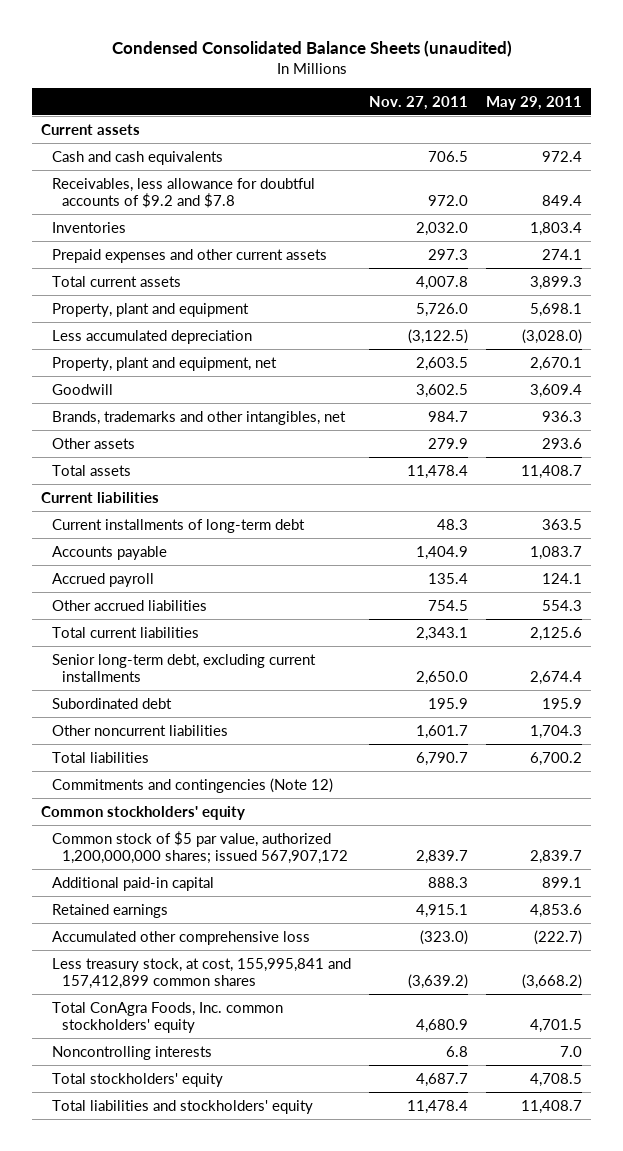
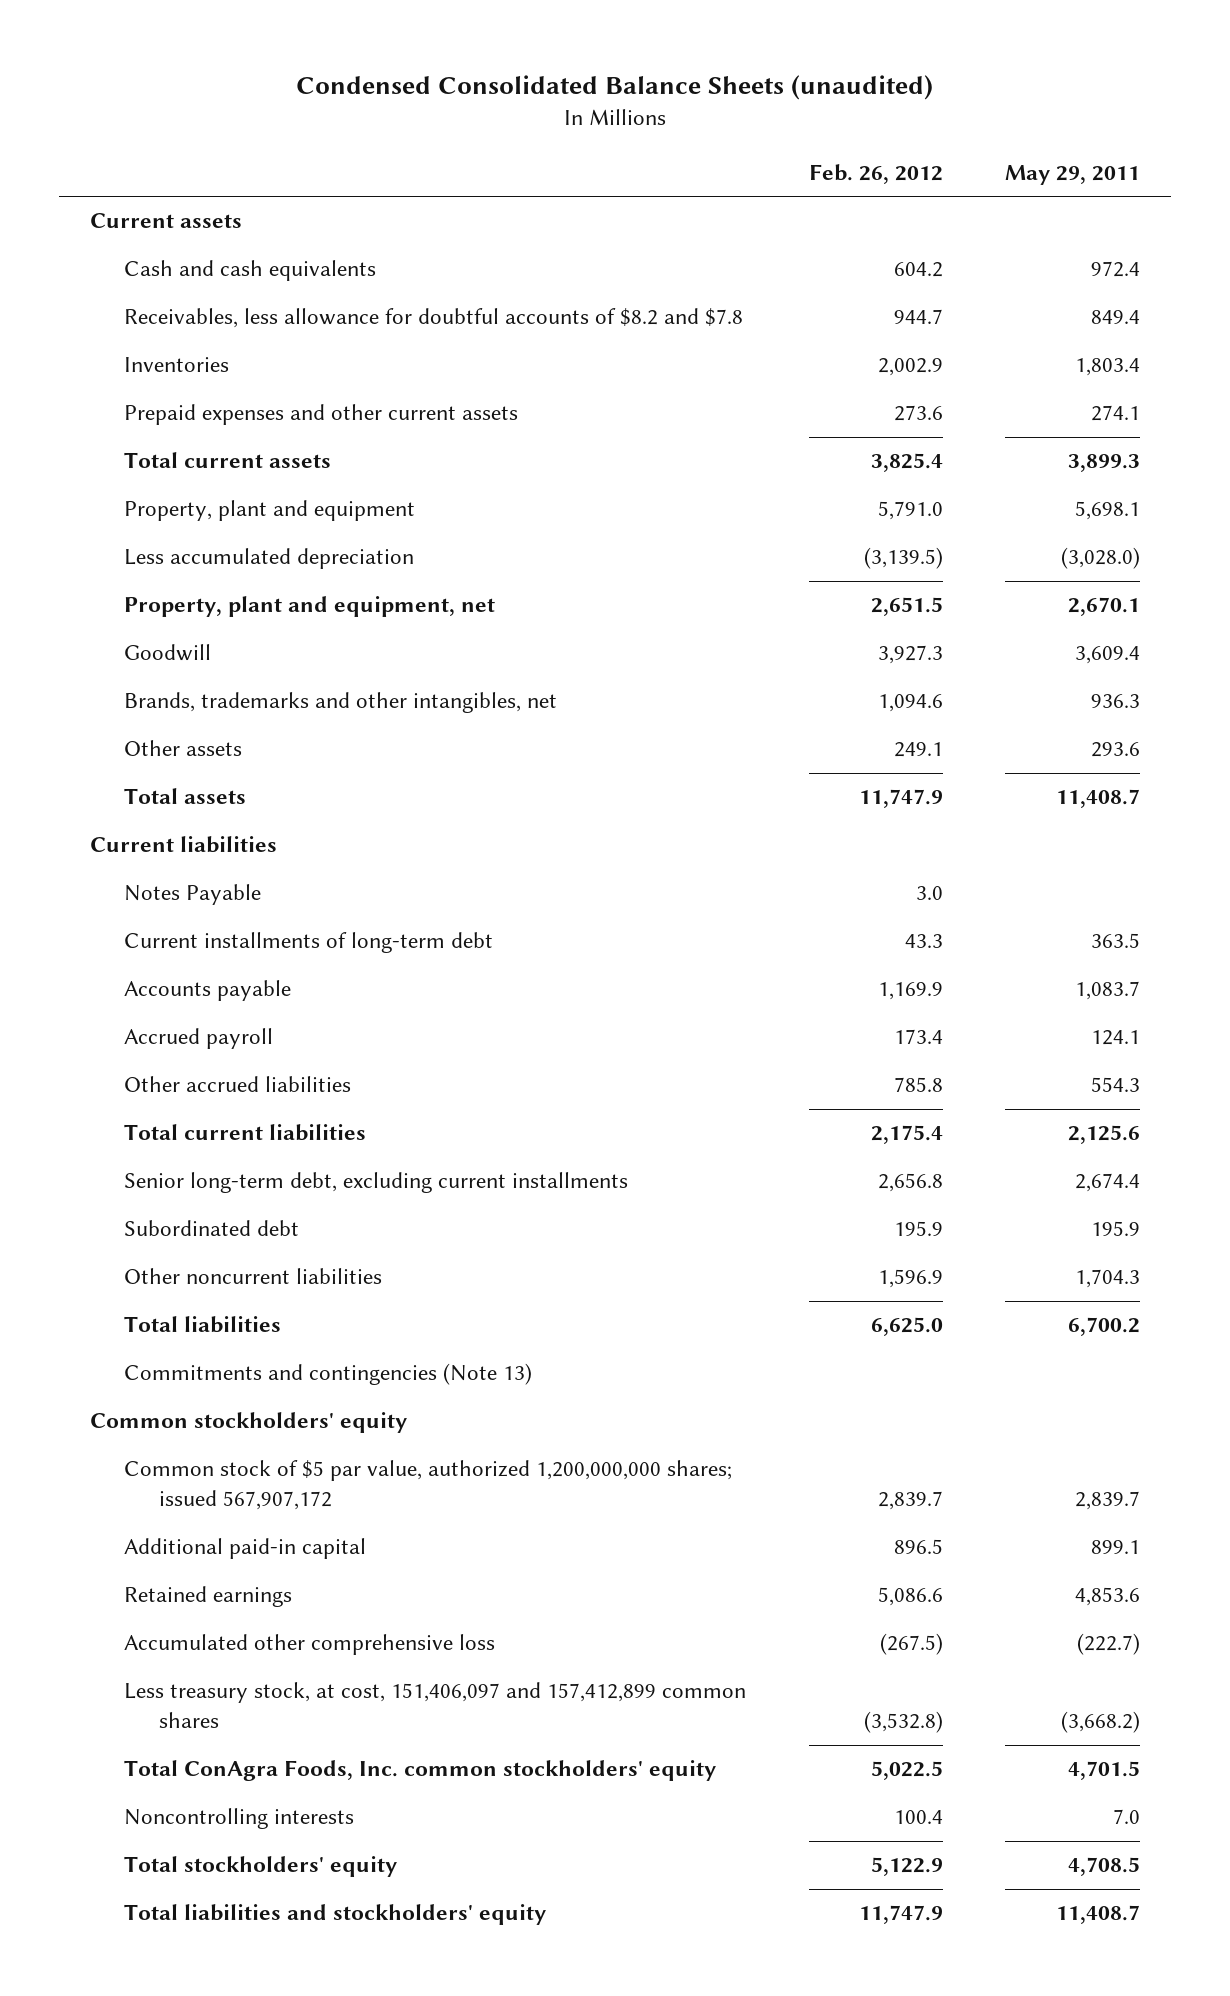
[368,95,468,110] Nov. 27, 2011 -> none
none -> [808,163,943,184] Feb. 26, 2012
[51,177,315,208] Receivables, less allowance for doubtful accounts of $9.2 and $7.8 -> [124,308,744,329] Receivables, less allowance for doubtful accounts of $8.2 and $7.8
none -> [124,884,262,906] Notes Payable
[51,777,333,793] Commitments and contingencies (Note 12) -> [124,1363,533,1386] Commitments and contingencies (Note 13)
[51,957,351,989] Less treasury stock, at cost, 155,995,841 and 157,412,899 common shares -> [124,1682,747,1729] Less treasury stock, at cost, 151,406,097 and 157,412,899 common shares

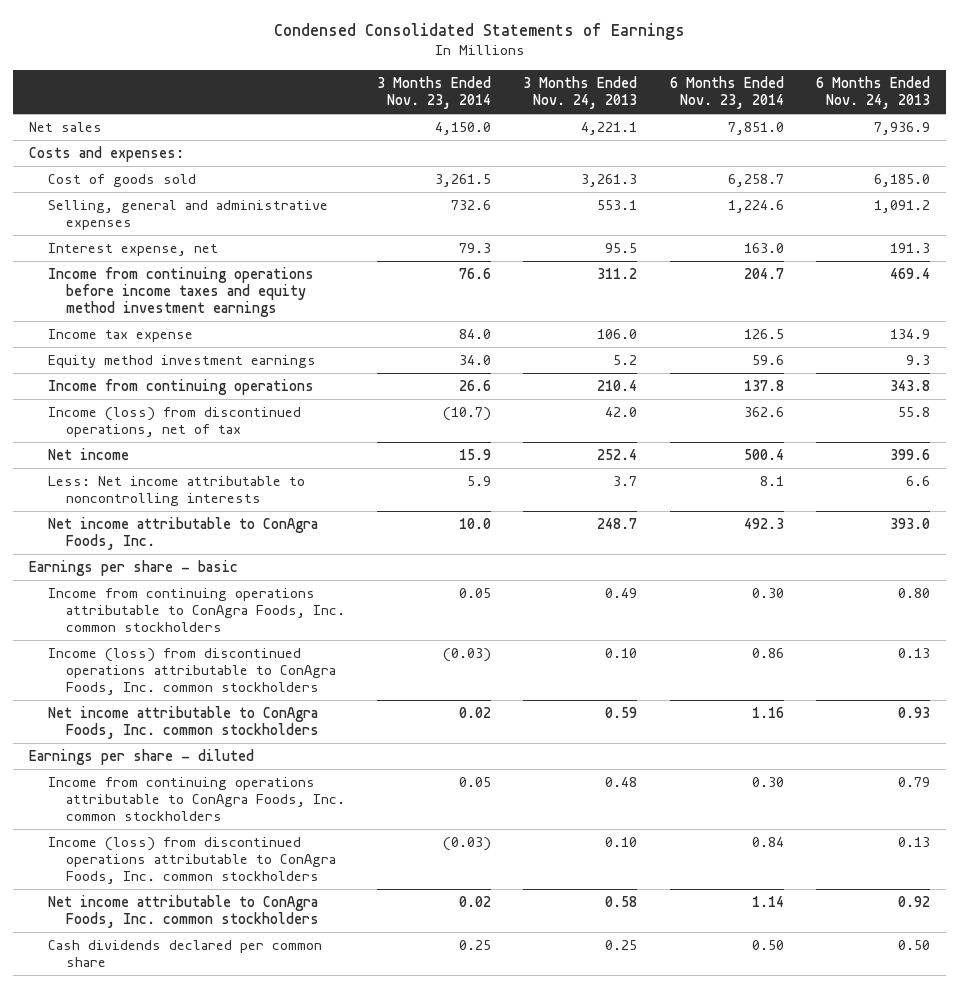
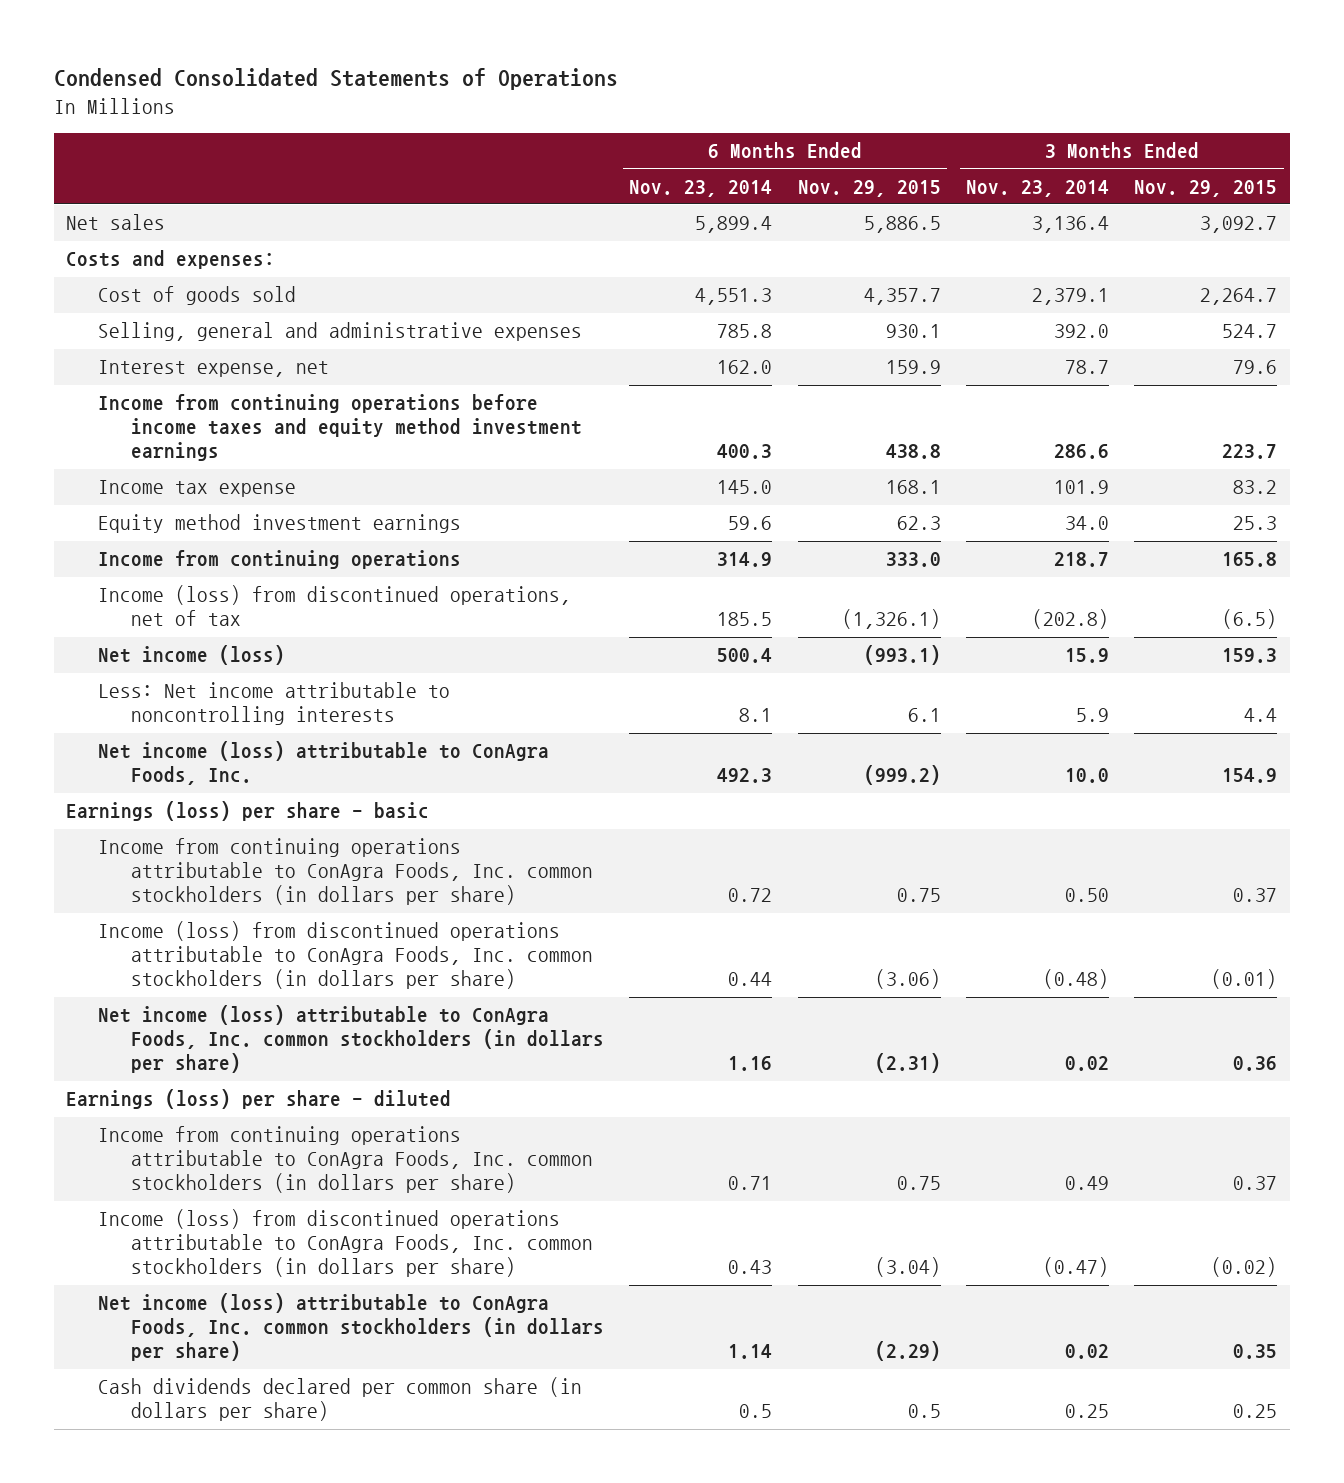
[273,22,685,40] Condensed Consolidated Statements of Earnings -> [53,68,618,91] Condensed Consolidated Statements of Operations
[523,76,638,109] 3 Months Ended Nov. 24, 2013 -> none
[816,76,931,109] 6 Months Ended Nov. 24, 2013 -> none
none -> [797,179,941,197] Nov. 29, 2015
none -> [1134,179,1278,197] Nov. 29, 2015
[435,122,492,136] 4,150.0 -> [1031,216,1109,234] 3,136.4
[727,122,784,136] 7,851.0 -> [695,216,773,234] 5,899.4
[435,174,492,188] 3,261.5 -> [1031,288,1109,306] 2,379.1
[727,174,784,188] 6,258.7 -> [695,288,773,306] 4,551.3
[451,200,492,211] 732.6 -> [1053,324,1109,339] 392.0
[727,200,784,214] 1,224.6 -> [717,324,773,339] 785.8
[459,243,492,254] 79.3 -> [1064,360,1109,375] 78.7
[743,243,784,254] 163.0 -> [717,360,773,375] 162.0
[459,268,492,280] 76.6 -> [1053,444,1109,460] 286.6
[743,268,784,280] 204.7 -> [717,444,773,460] 400.3
[459,329,492,340] 84.0 -> [1053,480,1109,495] 101.9
[743,329,784,340] 126.5 -> [717,480,773,495] 145.0
[459,380,492,392] 26.6 -> [1053,552,1109,568] 218.7
[743,380,784,392] 137.8 -> [717,552,773,568] 314.9
[443,407,492,422] (10.7) -> [1031,609,1109,630] (202.8)
[743,407,784,418] 362.6 -> [717,612,773,627] 185.5
[47,448,129,461] Net income -> [98,645,286,666] Net income (loss)
[47,517,318,551] Net income attributable to ConAgra Foods, Inc. -> [98,741,550,786] Net income (loss) attributable to ConAgra Foods, Inc.
[29,560,239,577] Earnings per share - basic -> [66,801,430,822] Earnings (loss) per share - basic
[47,588,345,632] Income from continuing operations attributable to ConAgra Foods, Inc. common stockholders -> [98,838,593,906] Income from continuing operations attributable to ConAgra Foods, Inc. common stockholders (in dollars per share)
[459,588,492,599] 0.05 -> [1064,888,1109,903] 0.50
[751,588,784,599] 0.30 -> [728,888,773,903] 0.72
[47,648,336,695] Income (loss) from discontinued operations attributable to ConAgra Foods, Inc. common stockholders -> [98,921,593,990] Income (loss) from discontinued operations attributable to ConAgra Foods, Inc. common stockholders (in dollars per share)
[443,648,492,663] (0.03) -> [1042,969,1109,990] (0.48)
[751,648,784,659] 0.86 -> [728,972,773,987] 0.44
[47,706,319,740] Net income attributable to ConAgra Foods, Inc. common stockholders -> [98,1005,604,1074] Net income (loss) attributable to ConAgra Foods, Inc. common stockholders (in dollars per share)
[29,749,255,766] Earnings per share - diluted -> [66,1089,452,1110] Earnings (loss) per share - diluted
[47,777,345,821] Income from continuing operations attributable to ConAgra Foods, Inc. common stockholders -> [98,1126,593,1194] Income from continuing operations attributable to ConAgra Foods, Inc. common stockholders (in dollars per share)
[459,777,492,788] 0.05 -> [1064,1176,1109,1191] 0.49
[751,777,784,788] 0.30 -> [728,1176,773,1191] 0.71
[47,837,336,884] Income (loss) from discontinued operations attributable to ConAgra Foods, Inc. common stockholders -> [98,1209,593,1278] Income (loss) from discontinued operations attributable to ConAgra Foods, Inc. common stockholders (in dollars per share)
[443,837,492,852] (0.03) -> [1042,1257,1109,1278] (0.47)
[751,837,784,848] 0.84 -> [728,1260,773,1275] 0.43
[47,895,319,929] Net income attributable to ConAgra Foods, Inc. common stockholders -> [98,1293,604,1362] Net income (loss) attributable to ConAgra Foods, Inc. common stockholders (in dollars per share)
[47,940,322,968] Cash dividends declared per common share -> [98,1377,583,1422] Cash dividends declared per common share (in dollars per share)
[751,940,784,951] 0.50 -> [739,1404,773,1419] 0.5

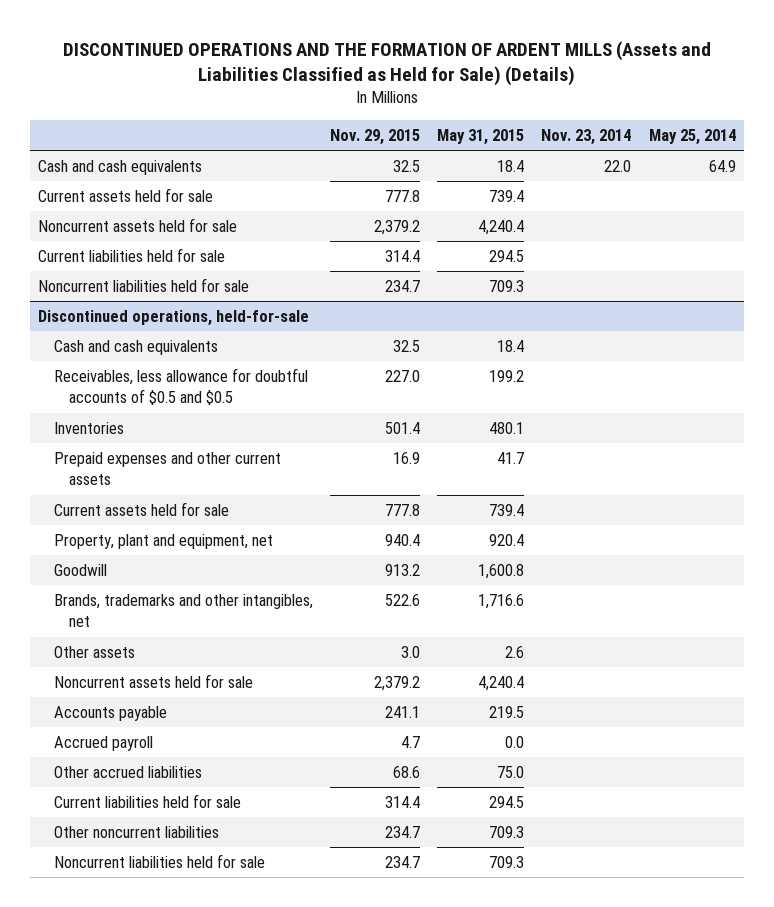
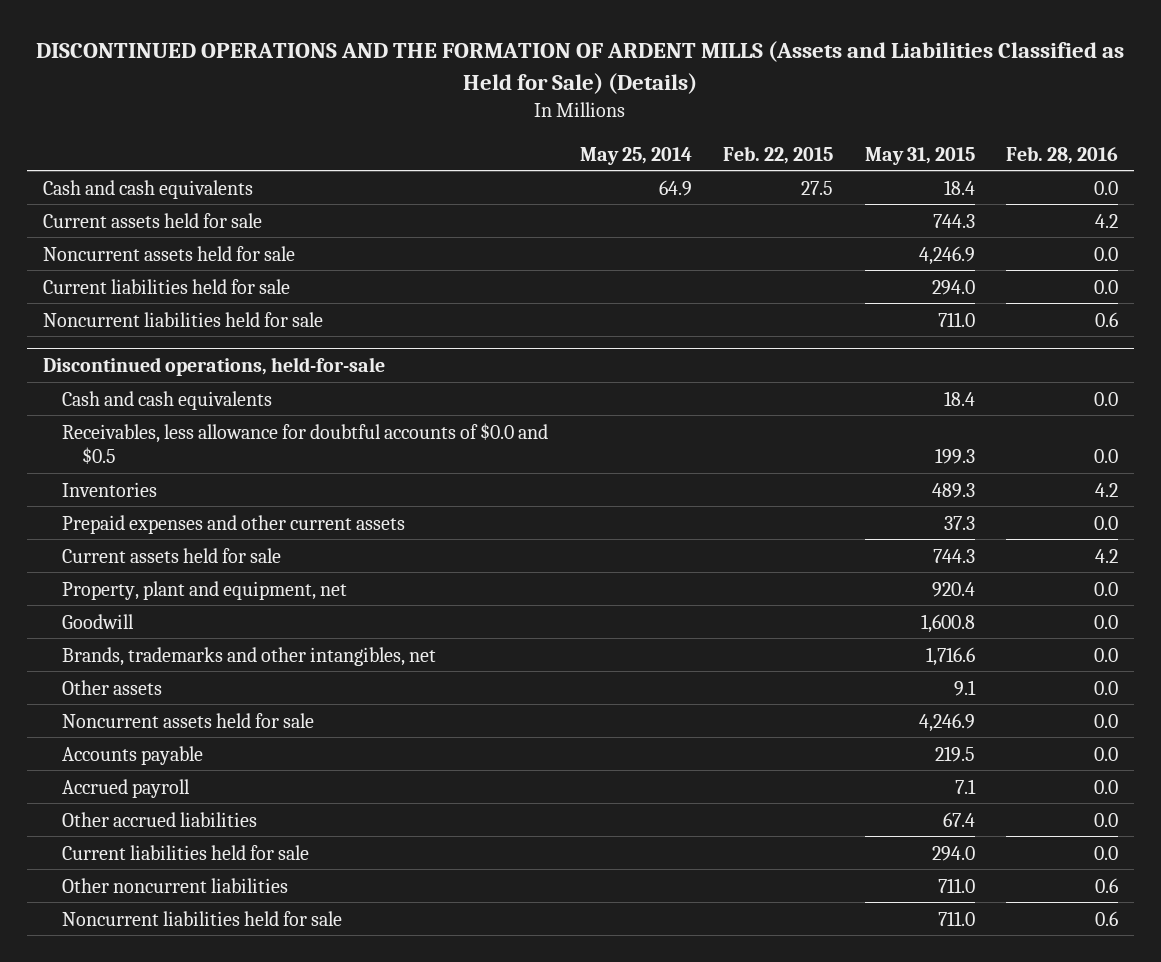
[330,129,421,146] Nov. 29, 2015 -> none
[541,129,632,146] Nov. 23, 2014 -> none
none -> [723,145,834,164] Feb. 22, 2015
none -> [1006,145,1119,164] Feb. 28, 2016
[489,190,525,203] 739.4 -> [932,213,975,228] 744.3
[478,220,525,236] 4,240.4 -> [918,245,975,265] 4,246.9
[489,250,525,263] 294.5 -> [931,279,975,295] 294.0
[489,280,525,293] 709.3 -> [937,311,975,327] 711.0
[53,368,308,406] Receivables, less allowance for doubtful accounts of $0.5 and $0.5 -> [62,422,549,465] Receivables, less allowance for doubtful accounts of $0.0 and $0.5
[489,370,525,383] 199.2 -> [934,448,975,465] 199.3
[489,422,525,435] 480.1 -> [931,482,975,498] 489.3
[497,452,525,465] 41.7 -> [943,515,975,530] 37.3
[489,504,525,517] 739.4 -> [932,548,975,563] 744.3
[505,646,525,659] 2.6 -> [953,679,976,696] 9.1
[478,676,525,692] 4,240.4 -> [918,712,975,732] 4,246.9
[505,736,525,749] 0.0 -> [954,778,976,794] 7.1
[497,766,525,779] 75.0 -> [942,811,975,827] 67.4
[489,796,525,809] 294.5 -> [931,845,975,861] 294.0
[489,826,525,839] 709.3 -> [937,877,975,893] 711.0
[489,856,525,869] 709.3 -> [937,910,975,926] 711.0

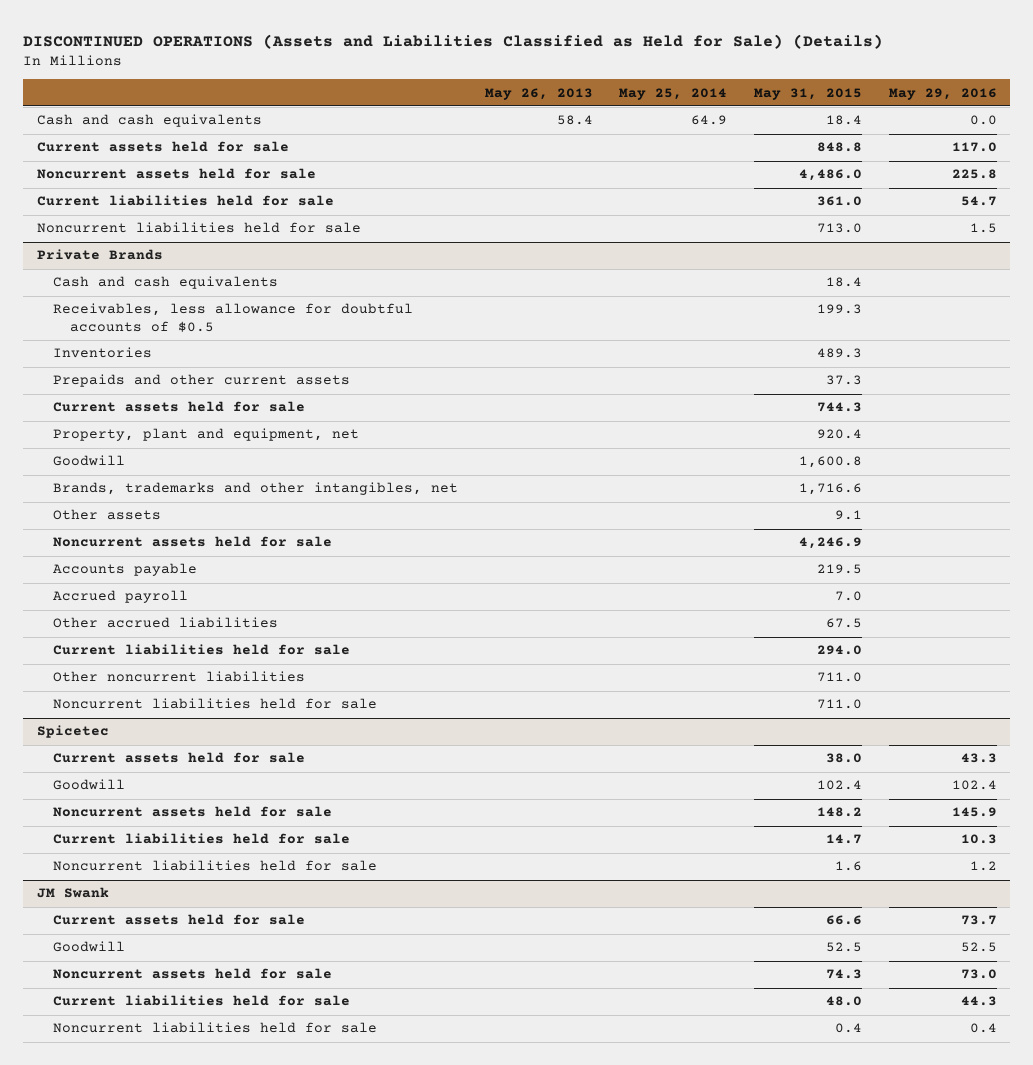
[36,41,1125,94] DISCONTINUED OPERATIONS AND THE FORMATION OF ARDENT MILLS (Assets and Liabilities Classified as Held for Sale) (Details) -> [23,33,884,49] DISCONTINUED OPERATIONS (Assets and Liabilities Classified as Held for Sale) (Details)
[723,145,834,164] Feb. 22, 2015 -> none
[1006,145,1119,164] Feb. 28, 2016 -> none
none -> [484,87,593,100] May 26, 2013
none -> [888,87,997,100] May 29, 2016
[42,356,385,376] Discontinued operations, held-for-sale -> none
[932,213,975,228] 744.3 -> [817,142,863,153] 848.8
[918,245,975,265] 4,246.9 -> [799,169,863,182] 4,486.0
[931,279,975,295] 294.0 -> [817,196,863,207] 361.0
[937,311,975,327] 711.0 -> [817,223,863,234] 713.0
none -> [36,249,163,261] Private Brands
[62,422,549,465] Receivables, less allowance for doubtful accounts of $0.0 and $0.5 -> [53,303,414,333] Receivables, less allowance for doubtful accounts of $0.5
[62,514,406,534] Prepaid expenses and other current assets -> [53,374,351,388] Prepaids and other current assets
[954,778,976,794] 7.1 -> [835,591,863,602] 7.0
[942,811,975,827] 67.4 -> [826,618,863,629] 67.5
none -> [36,725,109,739] Spicetec
none -> [53,752,306,764] Current assets held for sale
none -> [53,779,126,791] Goodwill
none -> [53,806,333,818] Noncurrent assets held for sale
none -> [53,833,351,845] Current liabilities held for sale
none -> [53,860,378,872] Noncurrent liabilities held for sale
none -> [36,887,109,899] JM Swank
none -> [53,914,306,926] Current assets held for sale
none -> [53,941,126,953] Goodwill
none -> [53,968,333,980] Noncurrent assets held for sale
none -> [53,995,351,1007] Current liabilities held for sale
none -> [53,1022,378,1034] Noncurrent liabilities held for sale

